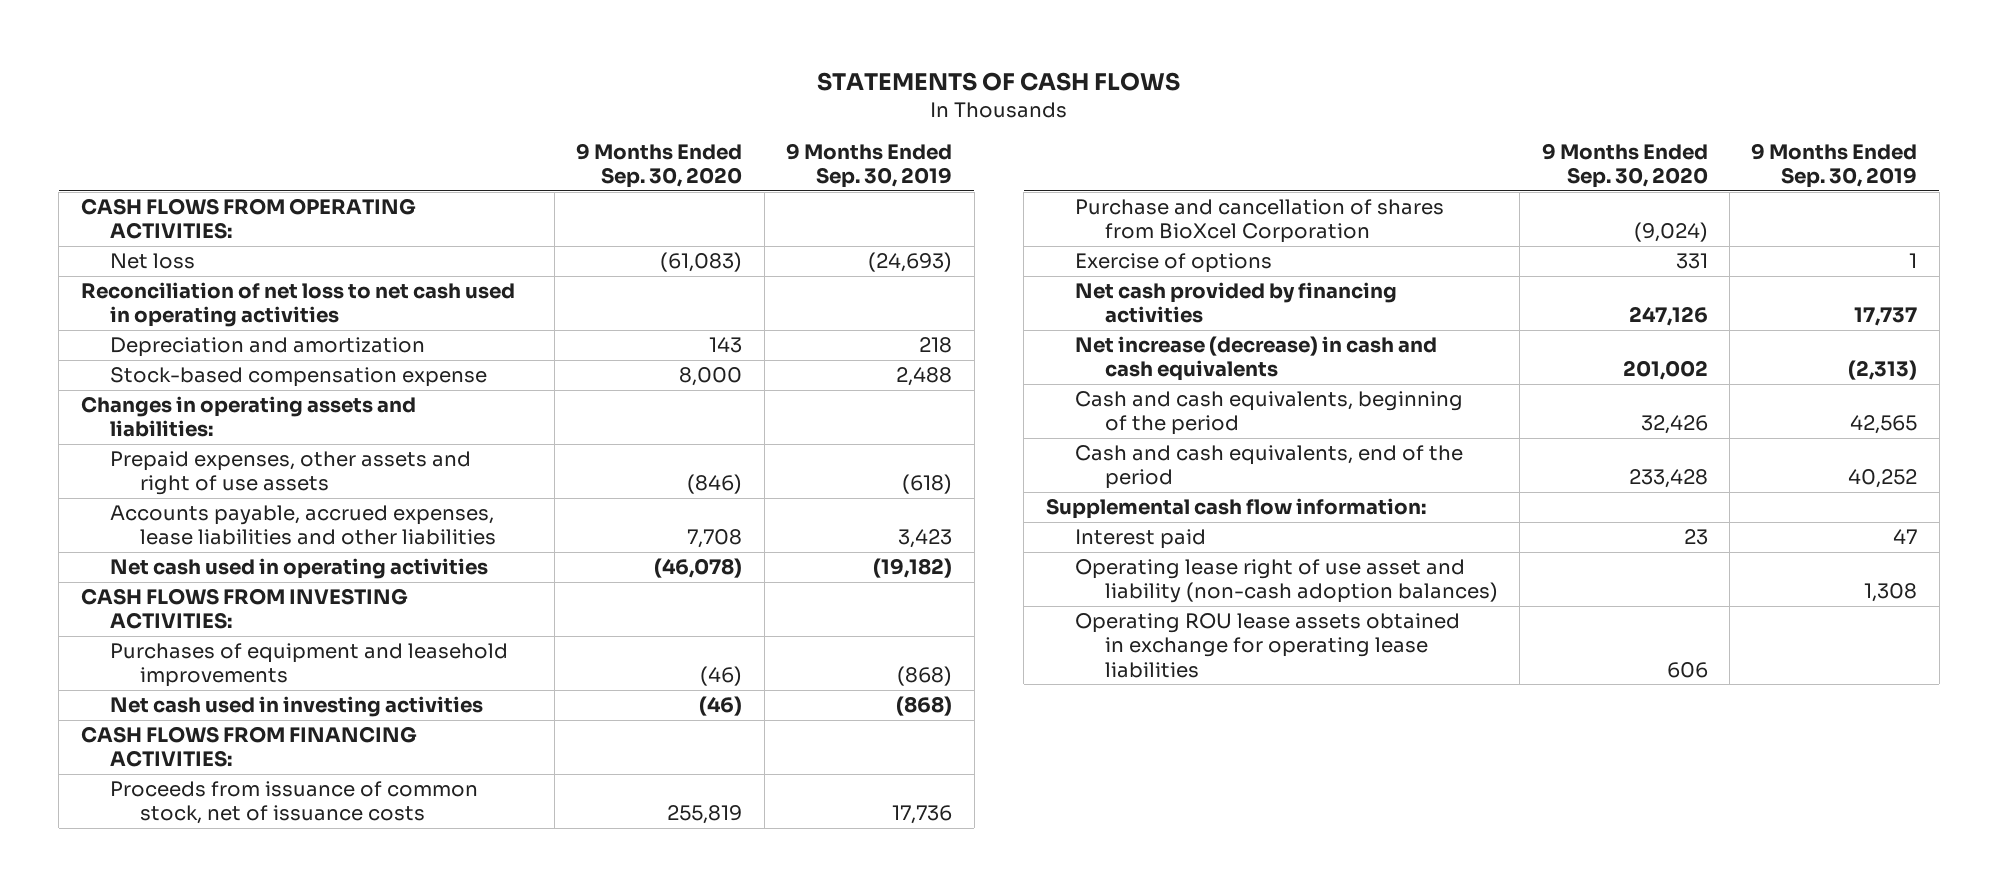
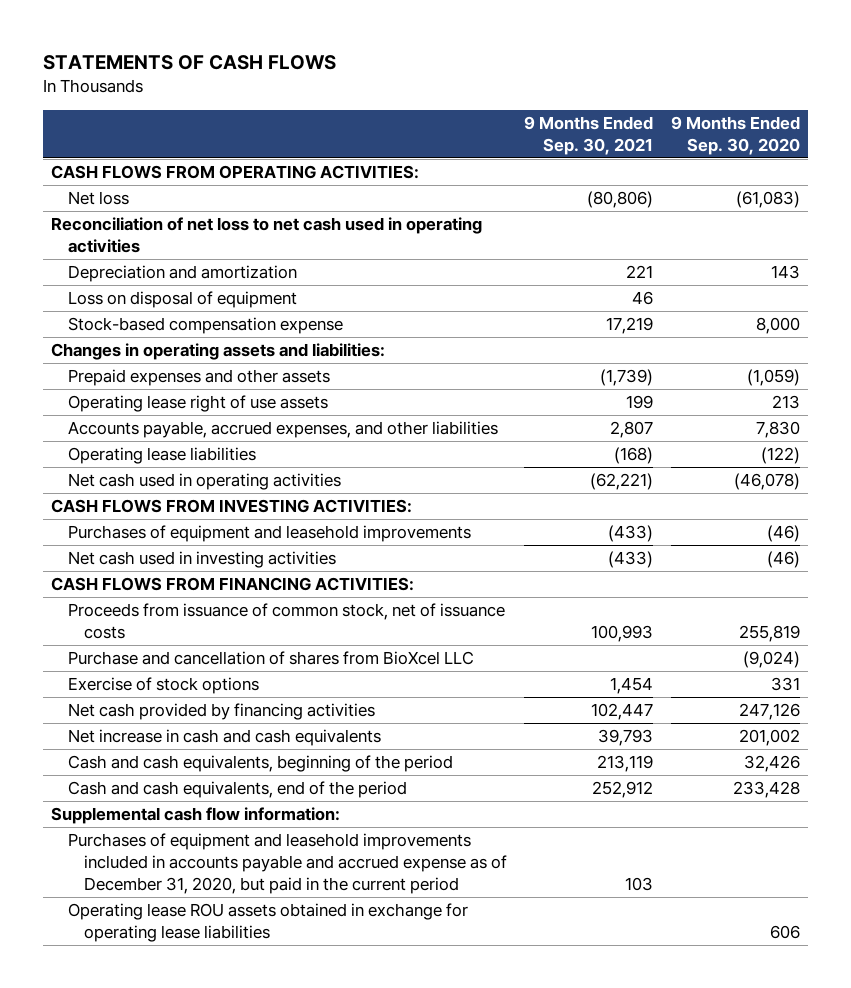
[786,142,953,188] 9 Months Ended Sep. 30, 2019 -> none
none -> [524,115,654,155] 9 Months Ended Sep. 30, 2021
none -> [67,291,297,309] Loss on disposal of equipment
[110,451,472,496] Prepaid expenses, other assets and right of use assets -> [67,369,330,387] Prepaid expenses and other assets
[687,474,743,495] (846) -> [746,369,800,387] (1,059)
none -> [67,395,328,413] Operating lease right of use assets
[110,505,496,546] Accounts payable, accrued expenses, lease liabilities and other liabilities -> [67,421,498,439] Accounts payable, accrued expenses, and other liabilities
[687,529,743,549] 7,708 -> [755,421,800,439] 7,830
none -> [67,447,256,465] Operating lease liabilities
[1075,199,1445,244] Purchase and cancellation of shares from BioXcel Corporation -> [67,651,474,666] Purchase and cancellation of shares from BioXcel LLC
[1075,253,1273,274] Exercise of options -> [67,677,259,695] Exercise of stock options
[1075,336,1438,382] Net increase (decrease) in cash and cash equivalents -> [67,729,381,747] Net increase in cash and cash equivalents
[1075,529,1207,550] Interest paid -> none
[1075,559,1498,604] Operating lease right of use asset and liability (non-cash adoption balances) -> none
none -> [67,833,507,895] Purchases of equipment and leasehold improvements included in accounts payable and accrued expense as of December 31, 2020, but paid in the current period
[1075,613,1461,678] Operating ROU lease assets obtained in exchange for operating lease liabilities -> [67,903,468,943] Operating lease ROU assets obtained in exchange for operating lease liabilities

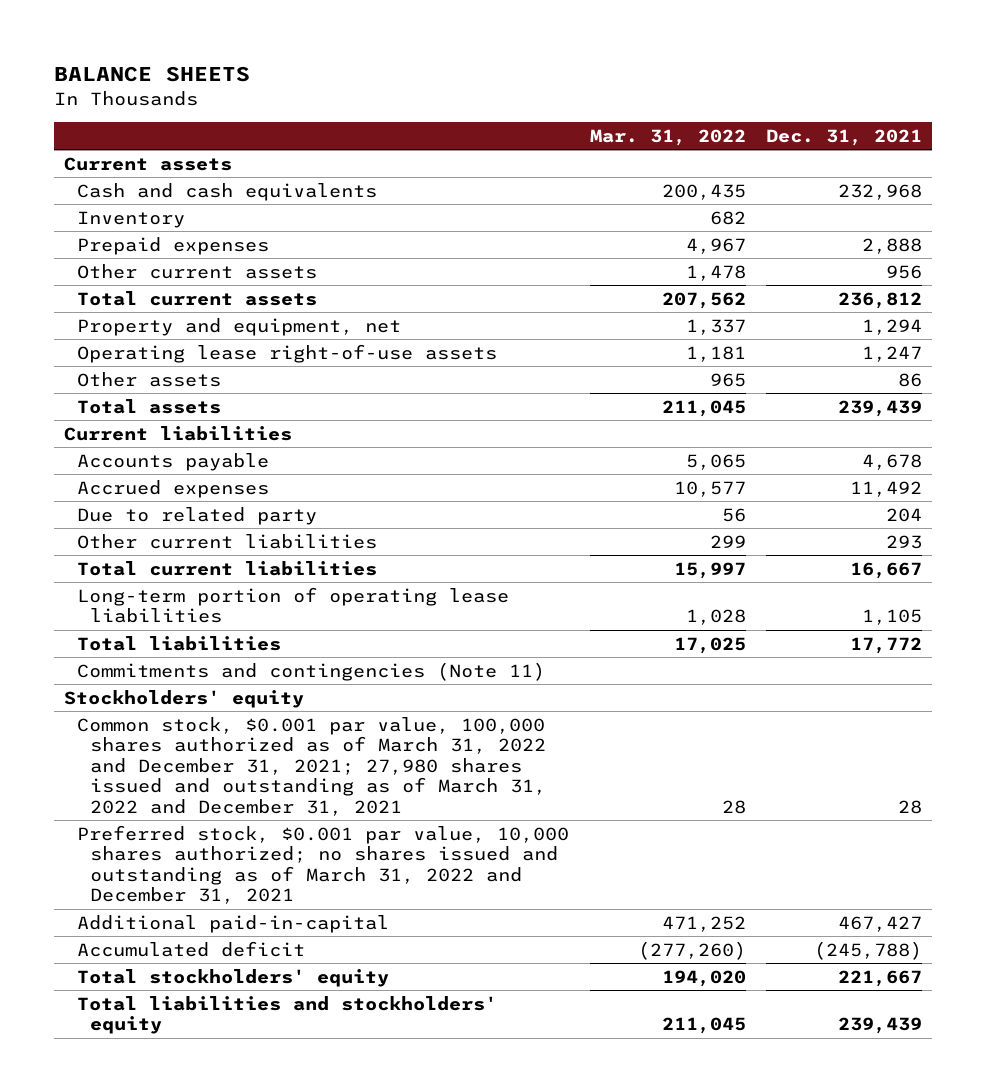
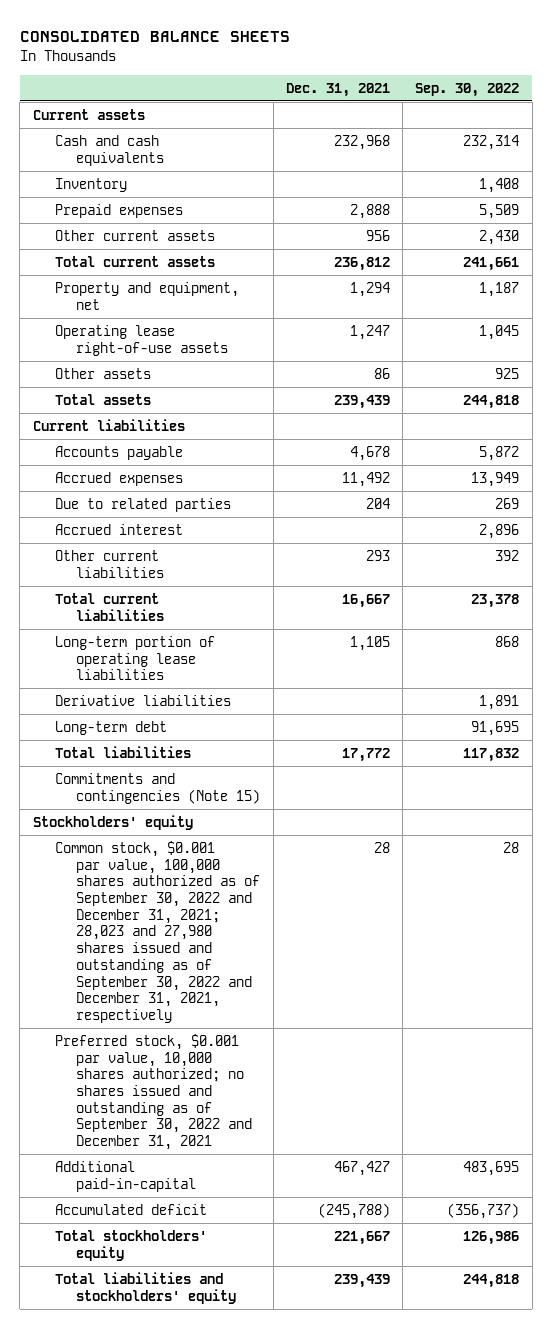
[53,65,250,82] BALANCE SHEETS -> [19,30,290,42] CONSOLIDATED BALANCE SHEETS
[589,128,746,146] Mar. 31, 2022 -> none
none -> [415,82,520,97] Sep. 30, 2022
[77,506,318,525] Due to related party -> [54,497,231,512] Due to related parties
none -> [54,523,183,535] Accrued interest
none -> [54,694,231,706] Derivative liabilities
none -> [54,720,167,735] Long-term debt
[77,661,546,681] Commitments and contingencies (Note 11) -> [54,772,261,804] Commitments and contingencies (Note 15)
[77,716,547,816] Common stock, $0.001 par value, 100,000 shares authorized as of March 31, 2022 and December 31, 2021; 27,980 shares issued and outstanding as of March 31, 2022 and December 31, 2021 -> [54,840,261,1024] Common stock, $0.001 par value, 100,000 shares authorized as of September 30, 2022 and December 31, 2021; 28,023 and 27,980 shares issued and outstanding as of September 30, 2022 and December 31, 2021, respectively
[77,824,570,905] Preferred stock, $0.001 par value, 10,000 shares authorized; no shares issued and outstanding as of March 31, 2022 and December 31, 2021 -> [54,1033,253,1151] Preferred stock, $0.001 par value, 10,000 shares authorized; no shares issued and outstanding as of September 30, 2022 and December 31, 2021

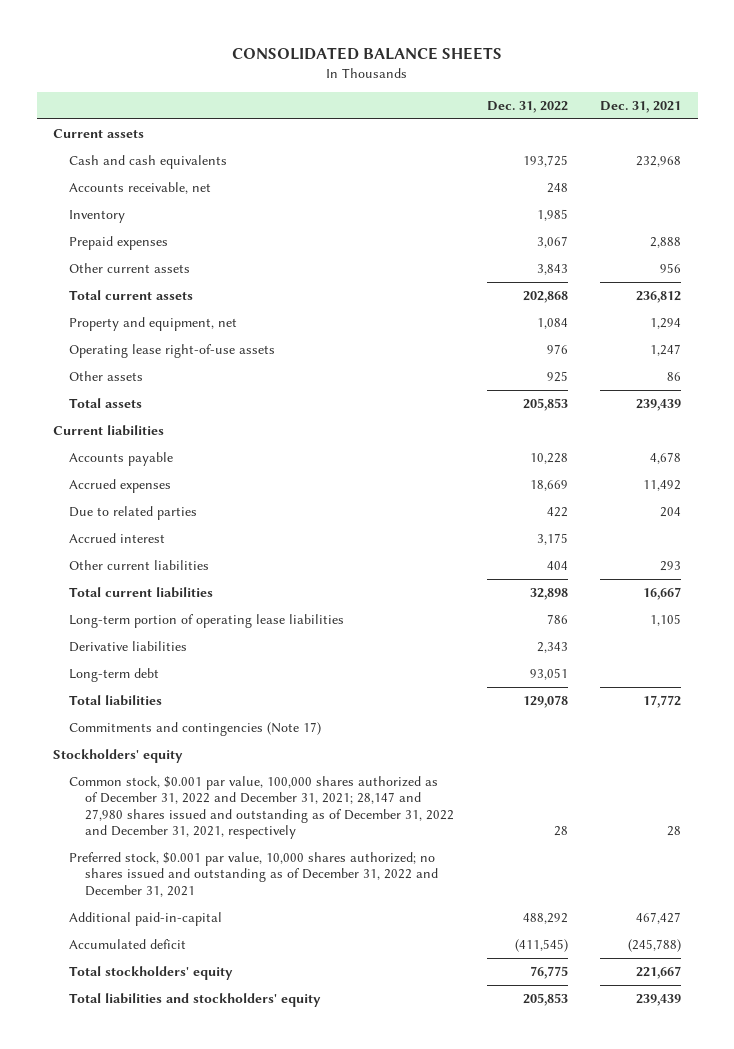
[415,82,520,97] Sep. 30, 2022 -> none
none -> [486,100,568,113] Dec. 31, 2022
none -> [69,182,212,195] Accounts receivable, net
[54,772,261,804] Commitments and contingencies (Note 15) -> [69,722,322,737] Commitments and contingencies (Note 17)
[54,840,261,1024] Common stock, $0.001 par value, 100,000 shares authorized as of September 30, 2022 and December 31, 2021; 28,023 and 27,980 shares issued and outstanding as of September 30, 2022 and December 31, 2021, respectively -> [69,776,455,840] Common stock, $0.001 par value, 100,000 shares authorized as of December 31, 2022 and December 31, 2021; 28,147 and 27,980 shares issued and outstanding as of December 31, 2022 and December 31, 2021, respectively
[54,1033,253,1151] Preferred stock, $0.001 par value, 10,000 shares authorized; no shares issued and outstanding as of September 30, 2022 and December 31, 2021 -> [69,852,439,897] Preferred stock, $0.001 par value, 10,000 shares authorized; no shares issued and outstanding as of December 31, 2022 and December 31, 2021

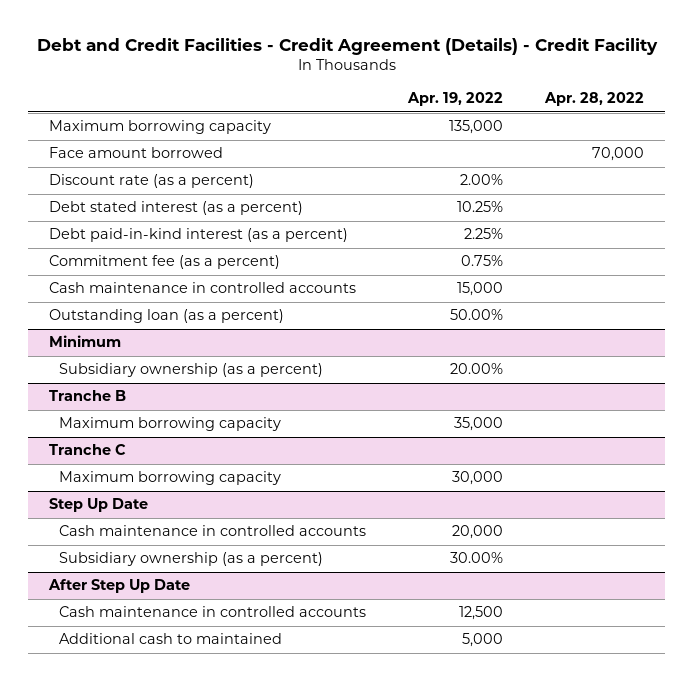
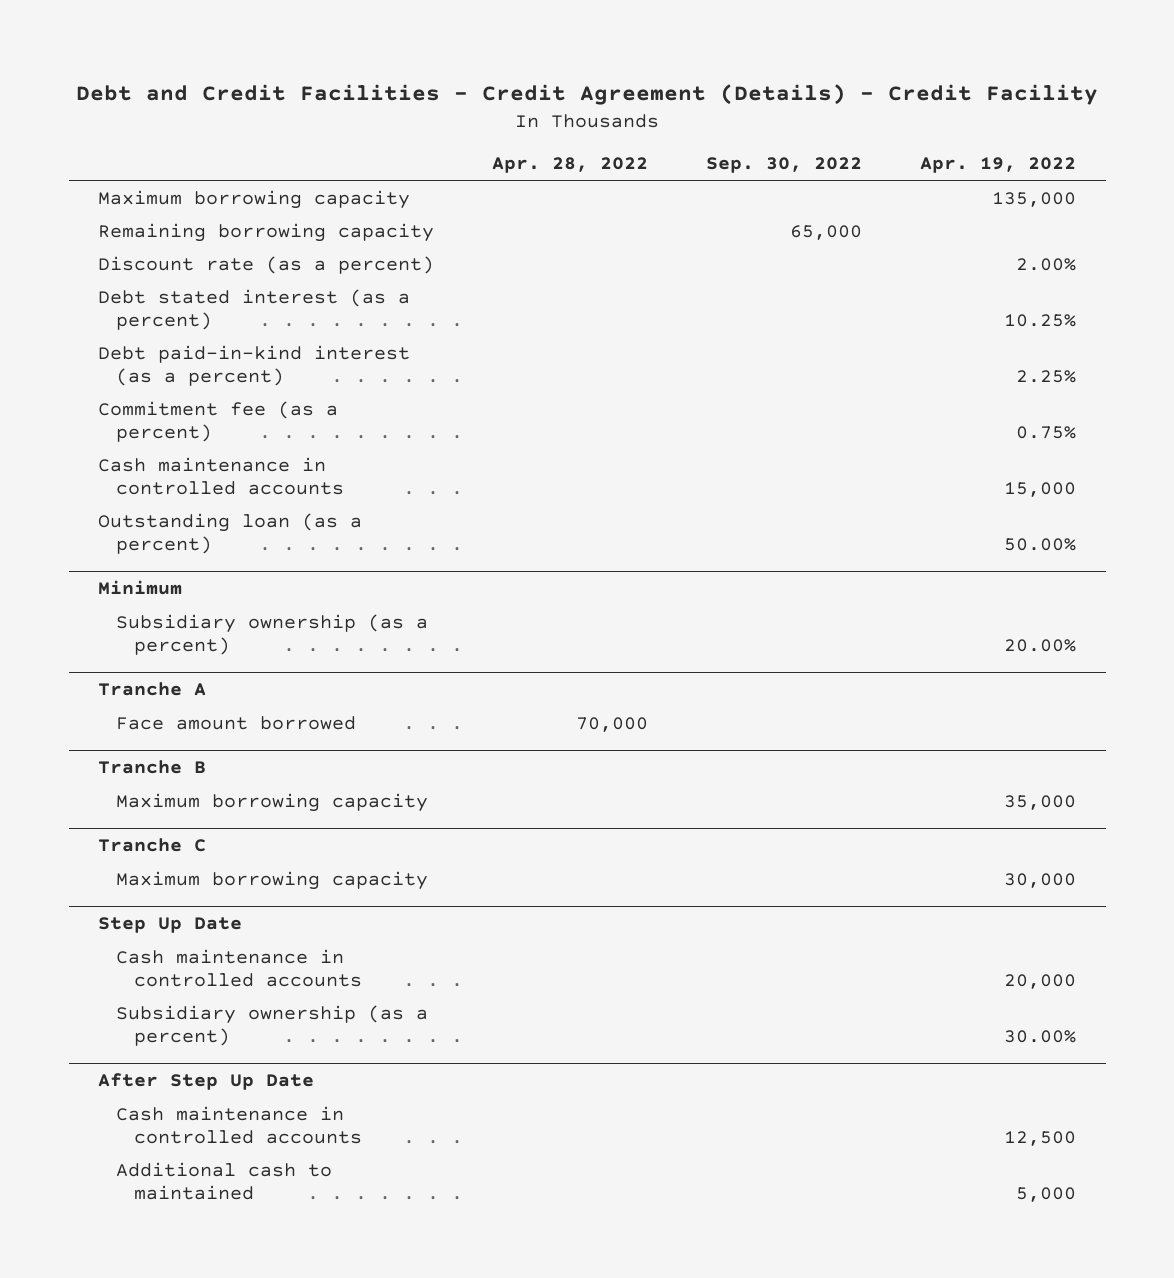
none -> [706,157,863,174] Sep. 30, 2022
[48,147,223,159] Face amount borrowed -> none
none -> [97,222,434,242] Remaining borrowing capacity
none -> [97,682,206,697] Tranche A
none -> [115,715,356,730] Face amount borrowed

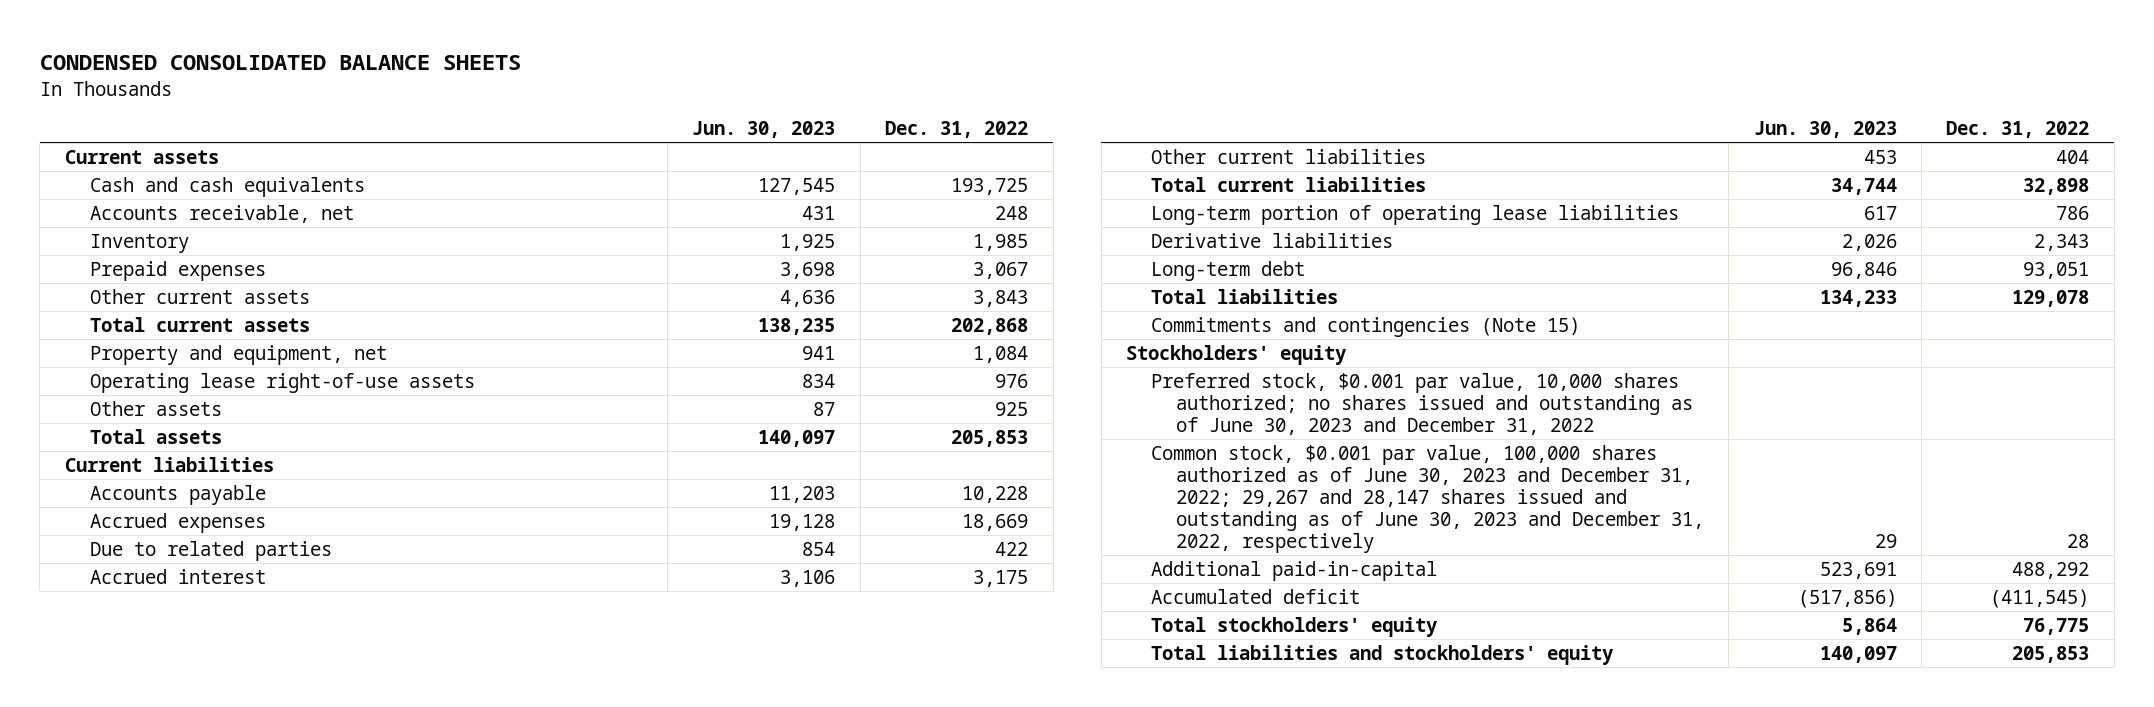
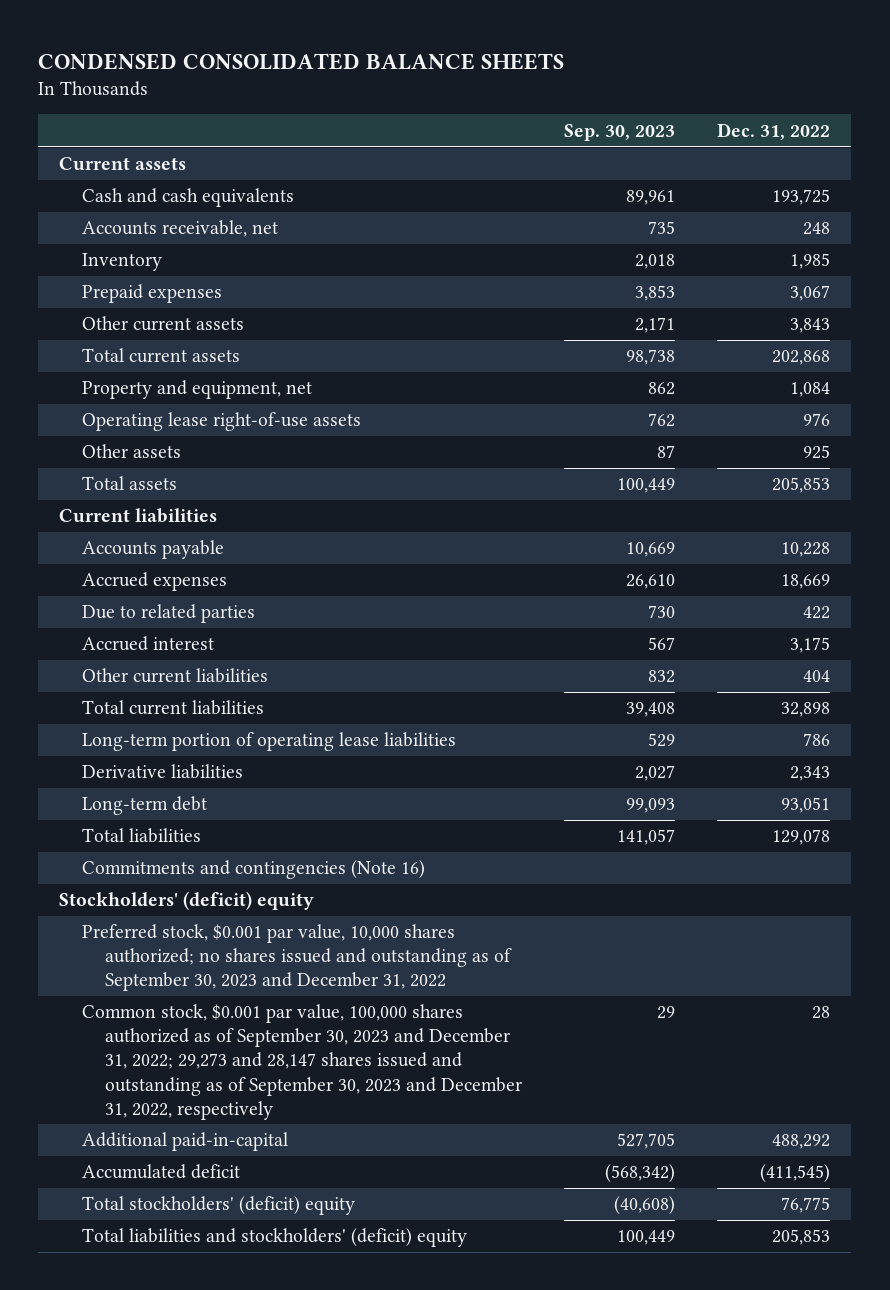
[692,121,836,139] Jun. 30, 2023 -> none
none -> [564,123,676,141] Sep. 30, 2023
[1150,316,1580,337] Commitments and contingencies (Note 15) -> [82,860,426,880] Commitments and contingencies (Note 16)
[1125,344,1347,365] Stockholders' equity -> [59,891,315,911] Stockholders' (deficit) equity
[1150,372,1693,436] Preferred stock, $0.001 par value, 10,000 shares authorized; no shares issued and outstanding as of June 30, 2023 and December 31, 2022 -> [82,924,512,992] Preferred stock, $0.001 par value, 10,000 shares authorized; no shares issued and outstanding as of September 30, 2023 and December 31, 2022
[1150,444,1704,554] Common stock, $0.001 par value, 100,000 shares authorized as of June 30, 2023 and December 31, 2022; 29,267 and 28,147 shares issued and outstanding as of June 30, 2023 and December 31, 2022, respectively -> [82,1004,522,1120] Common stock, $0.001 par value, 100,000 shares authorized as of September 30, 2023 and December 31, 2022; 29,273 and 28,147 shares issued and outstanding as of September 30, 2023 and December 31, 2022, respectively
[1150,616,1438,637] Total stockholders' equity -> [82,1196,356,1216] Total stockholders' (deficit) equity
[1150,644,1614,665] Total liabilities and stockholders' equity -> [82,1228,468,1248] Total liabilities and stockholders' (deficit) equity

